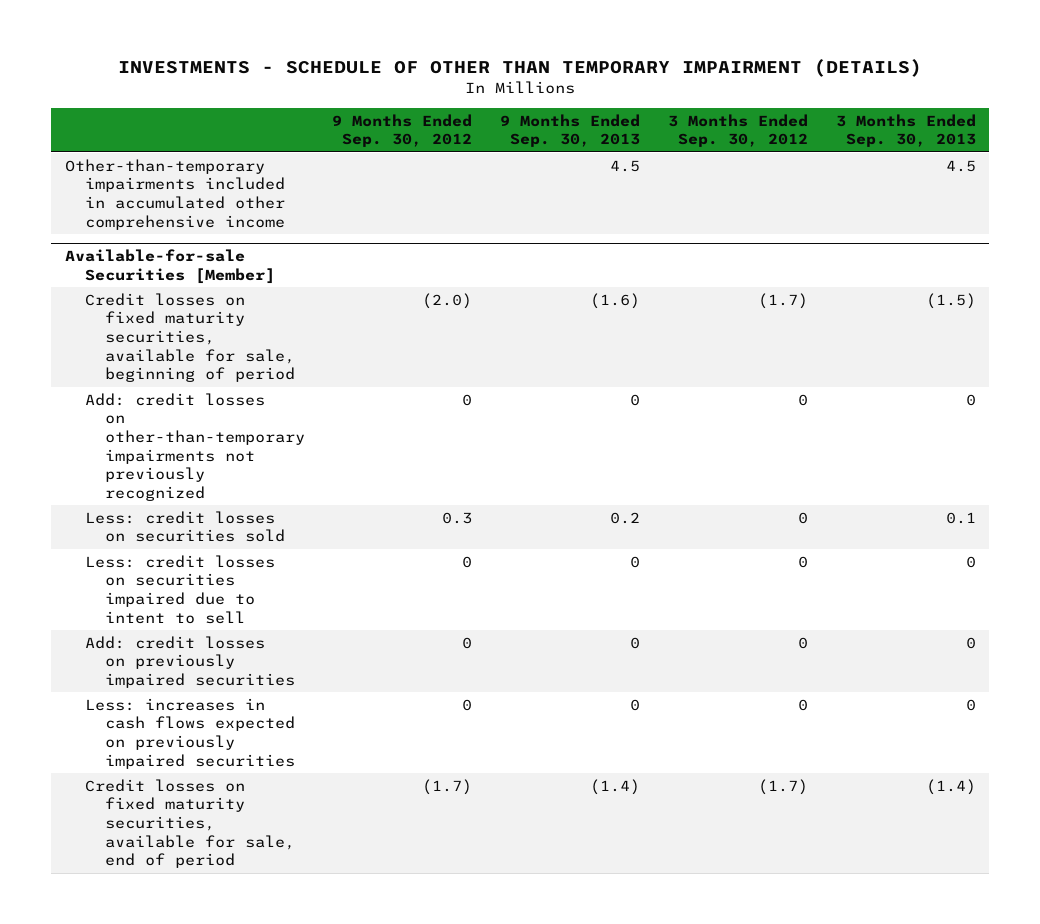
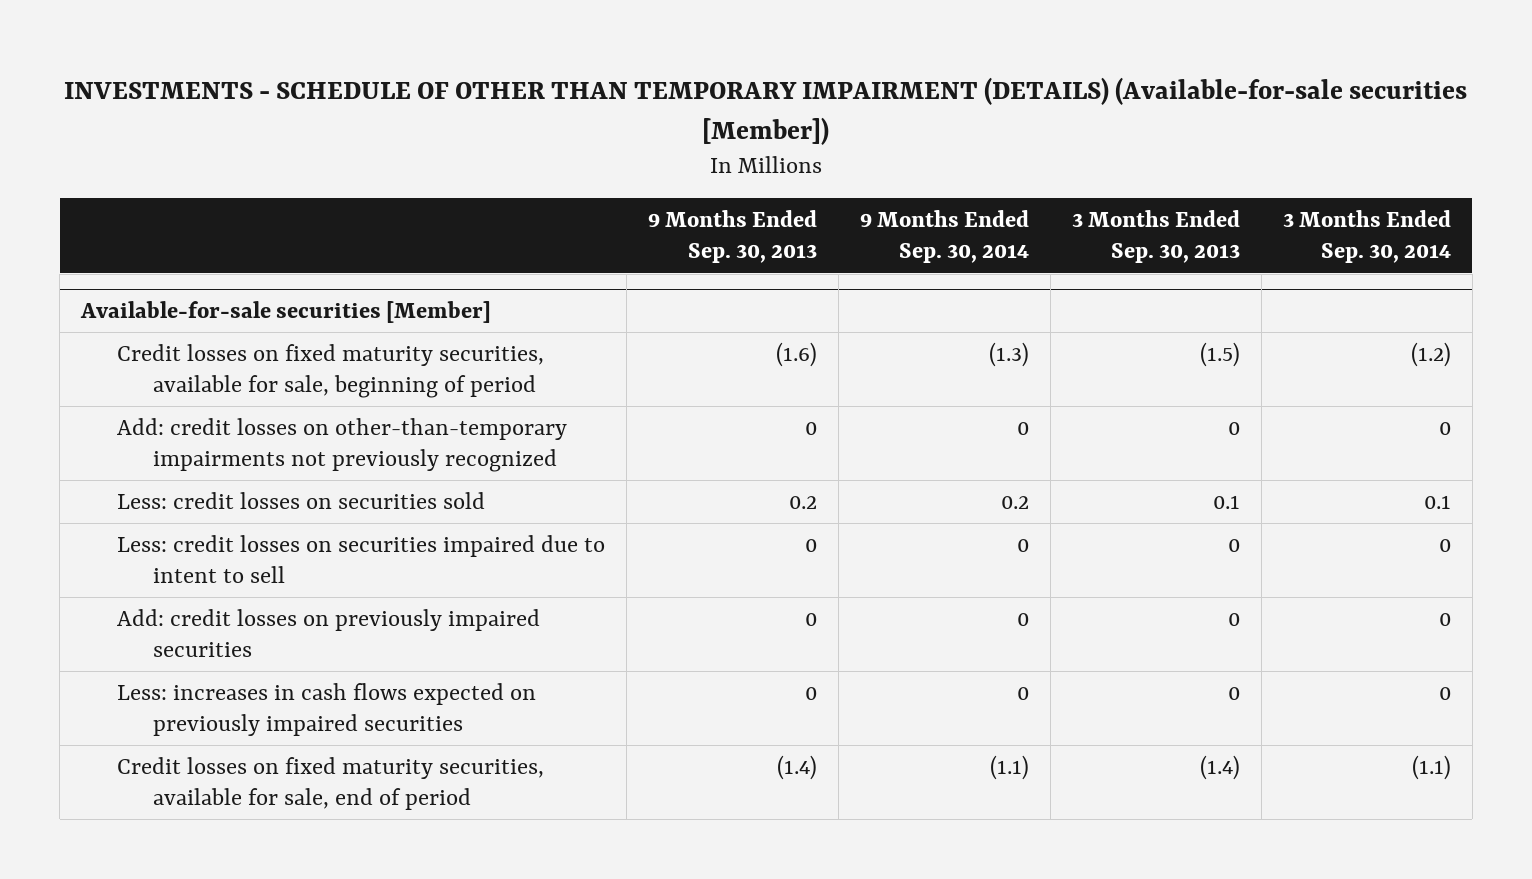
[118,59,923,78] INVESTMENTS - SCHEDULE OF OTHER THAN TEMPORARY IMPAIRMENT (DETAILS) -> [63,77,1467,145] INVESTMENTS - SCHEDULE OF OTHER THAN TEMPORARY IMPAIRMENT (DETAILS) (Available-for-sale securities [Member])
[332,113,473,148] 9 Months Ended Sep. 30, 2012 -> none
[667,113,808,148] 3 Months Ended Sep. 30, 2012 -> none
none -> [859,210,1029,264] 9 Months Ended Sep. 30, 2014
none -> [1282,210,1451,264] 3 Months Ended Sep. 30, 2014
[64,158,285,230] Other-than-temporary impairments included in accumulated other comprehensive income -> none
[64,249,275,284] Available-for-sale Securities [Member] -> [79,301,491,324] Available-for-sale securities [Member]

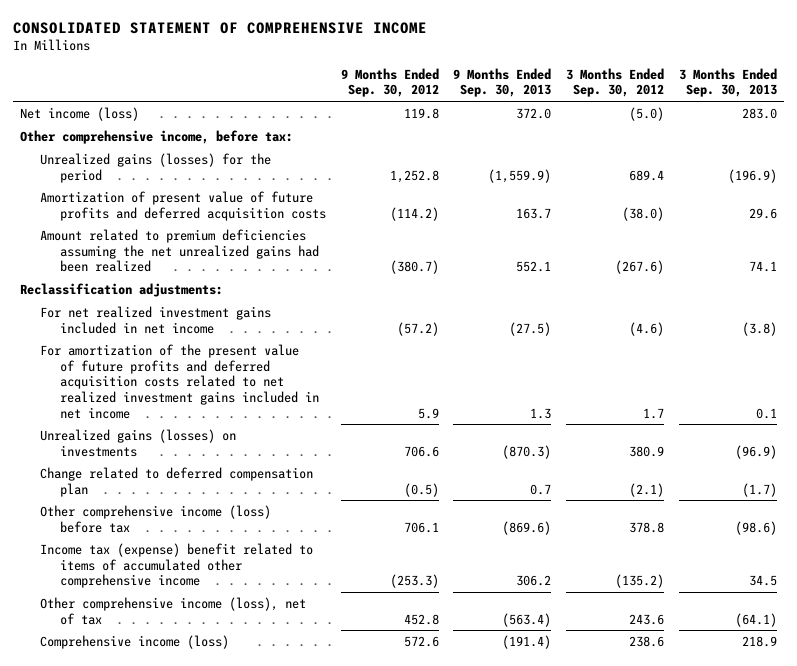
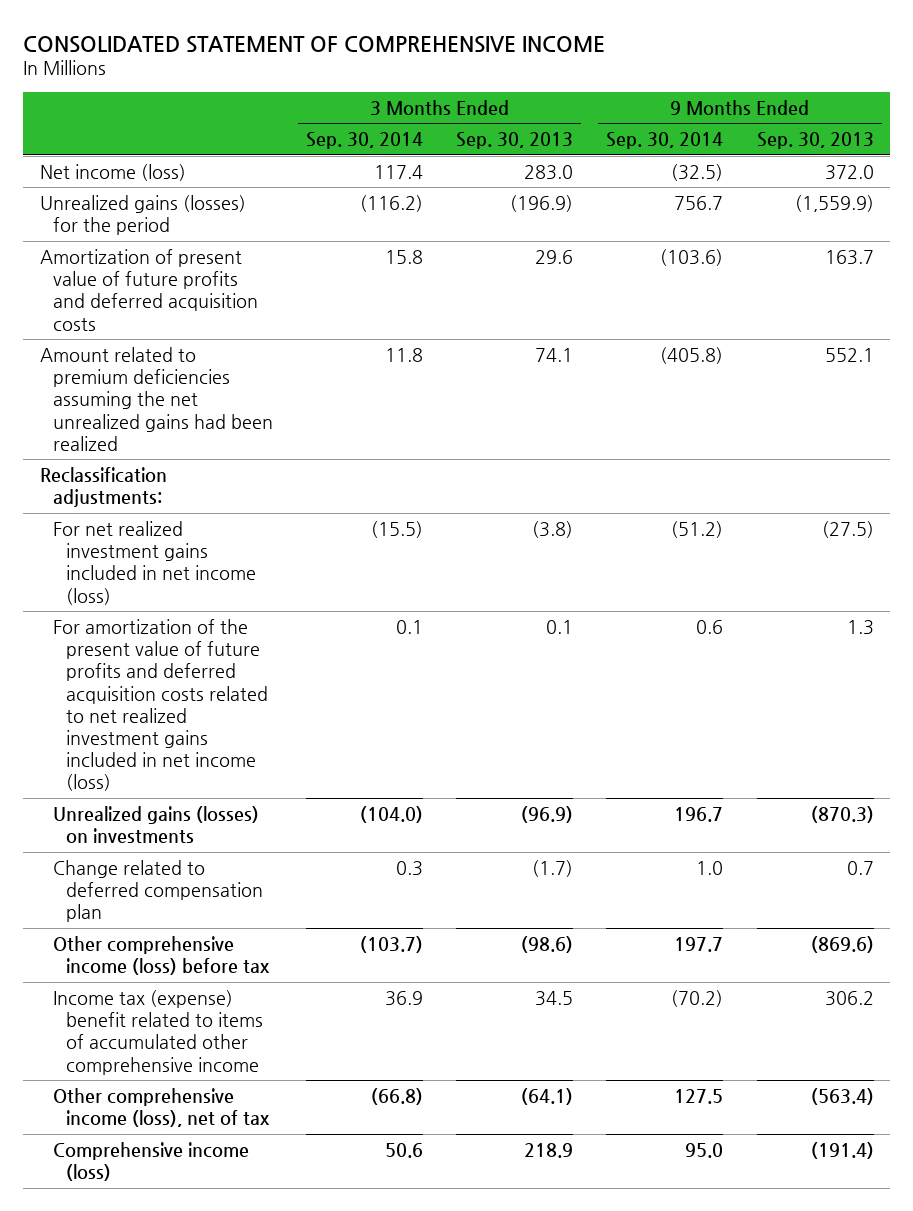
[340,67,439,98] 9 Months Ended Sep. 30, 2012 -> none
[566,67,665,98] 3 Months Ended Sep. 30, 2012 -> none
none -> [305,132,423,150] Sep. 30, 2014
none -> [606,132,724,150] Sep. 30, 2014
[19,129,293,144] Other comprehensive income, before tax: -> none
[39,305,271,334] For net realized investment gains included in net income -> [52,520,256,605] For net realized investment gains included in net income (loss)
[39,343,319,419] For amortization of the present value of future profits and deferred acquisition costs related to net realized investment gains included in net income -> [52,618,268,792] For amortization of the present value of future profits and deferred acquisition costs related to net realized investment gains included in net income (loss)

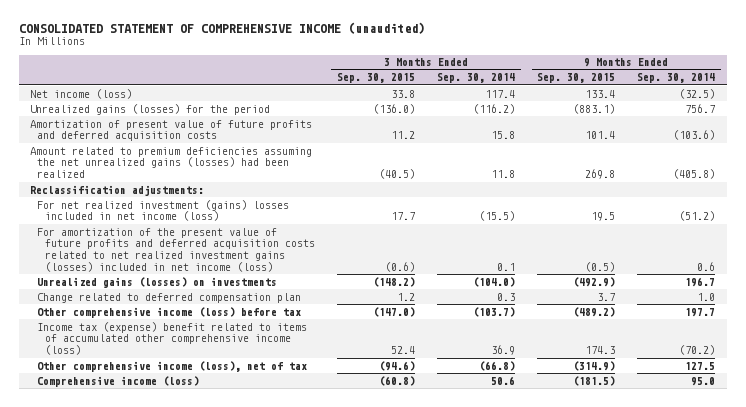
[23,35,606,53] CONSOLIDATED STATEMENT OF COMPREHENSIVE INCOME -> [19,22,426,35] CONSOLIDATED STATEMENT OF COMPREHENSIVE INCOME (unaudited)
[456,132,574,150] Sep. 30, 2013 -> none
[756,132,874,150] Sep. 30, 2013 -> none
none -> [336,73,415,84] Sep. 30, 2015
none -> [537,73,616,84] Sep. 30, 2015
[39,346,273,451] Amount related to premium deficiencies assuming the net unrealized gains had been realized -> [30,146,313,179] Amount related to premium deficiencies assuming the net unrealized gains (losses) had been realized
[52,520,256,605] For net realized investment gains included in net income (loss) -> [37,199,290,222] For net realized investment (gains) losses included in net income (loss)
[52,618,268,792] For amortization of the present value of future profits and deferred acquisition costs related to net realized investment gains included in net income (loss) -> [37,227,315,272] For amortization of the present value of future profits and deferred acquisition costs related to net realized investment gains (losses) included in net income (loss)
[52,989,263,1075] Income tax (expense) benefit related to items of accumulated other comprehensive income -> [37,321,308,356] Income tax (expense) benefit related to items of accumulated other comprehensive income (loss)

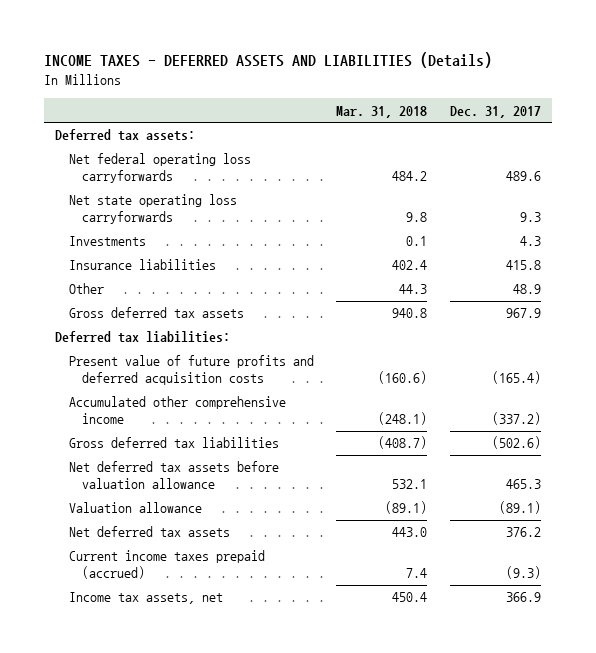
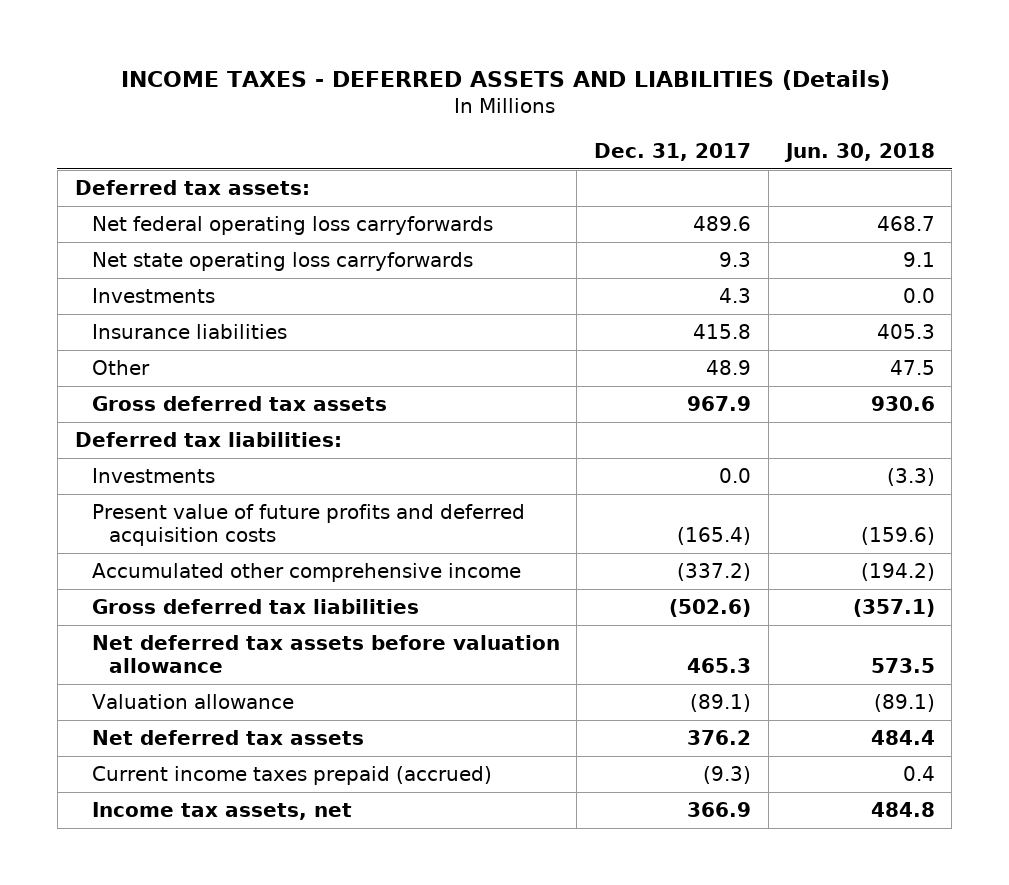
[336,105,428,118] Mar. 31, 2018 -> none
none -> [783,142,935,162] Jun. 30, 2018
none -> [91,468,215,484] Investments

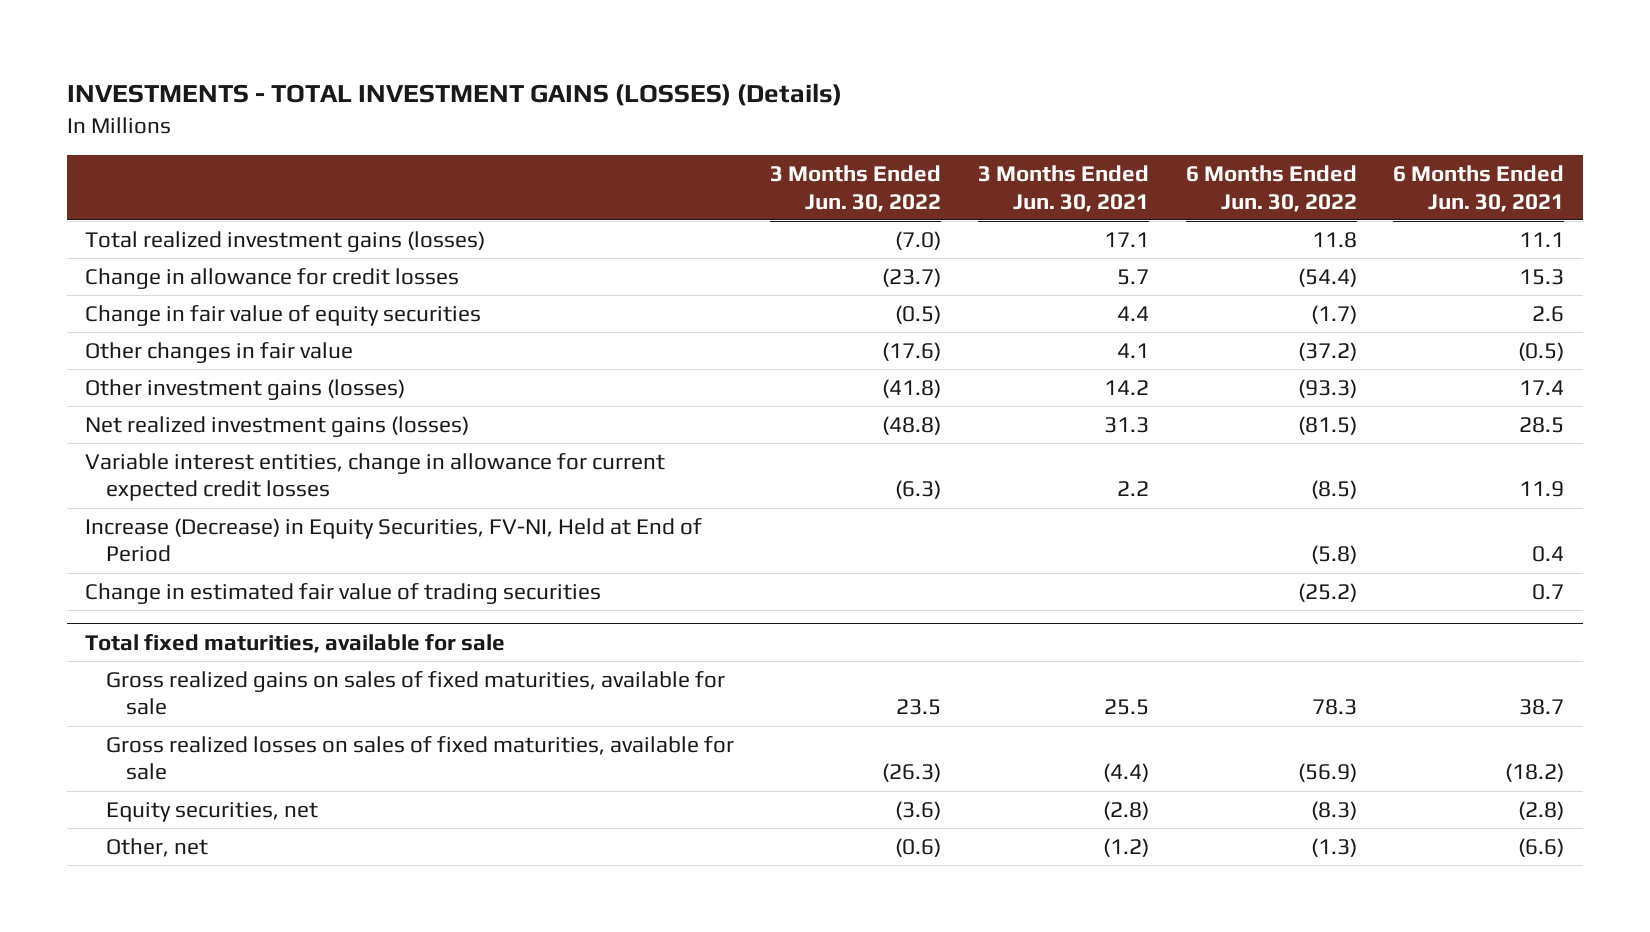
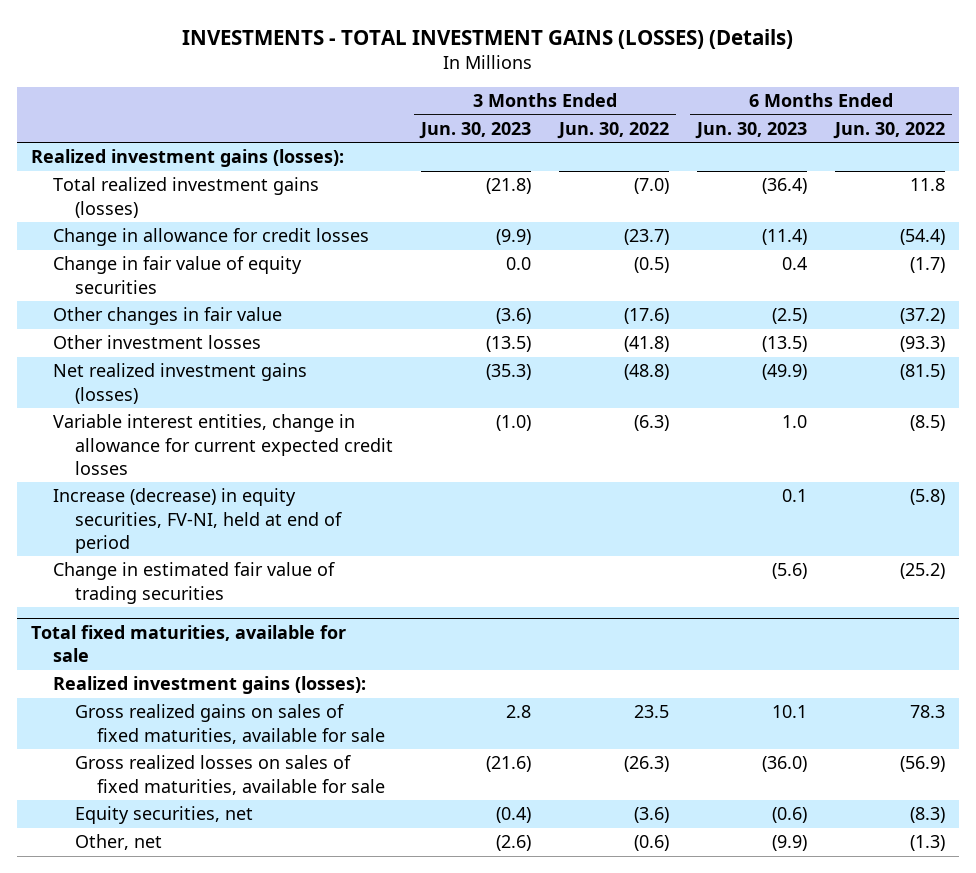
[978,165,1150,212] 3 Months Ended Jun. 30, 2021 -> none
[1393,165,1565,212] 6 Months Ended Jun. 30, 2021 -> none
none -> [419,122,532,140] Jun. 30, 2023
none -> [695,122,808,140] Jun. 30, 2023
none -> [31,149,345,168] Realized investment gains (losses):
[85,378,406,400] Other investment gains (losses) -> [53,335,262,350] Other investment losses
[85,517,703,563] Increase (Decrease) in Equity Securities, FV-NI, Held at End of Period -> [53,488,343,553] Increase (decrease) in equity securities, FV-NI, held at end of period
none -> [53,676,367,695] Realized investment gains (losses):

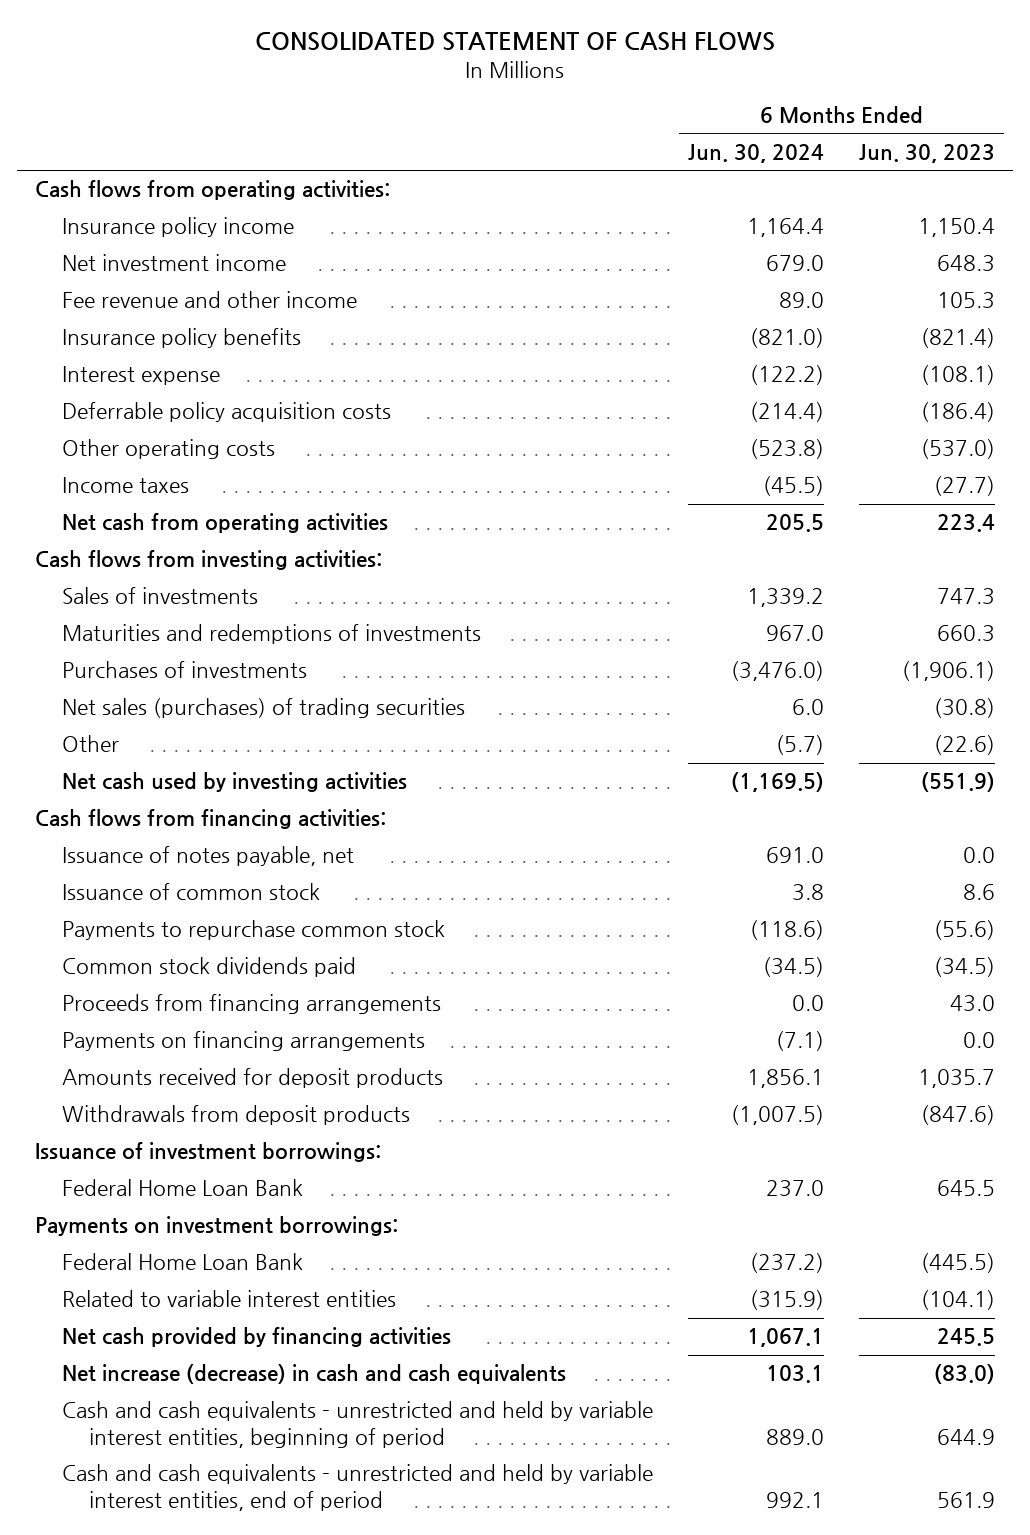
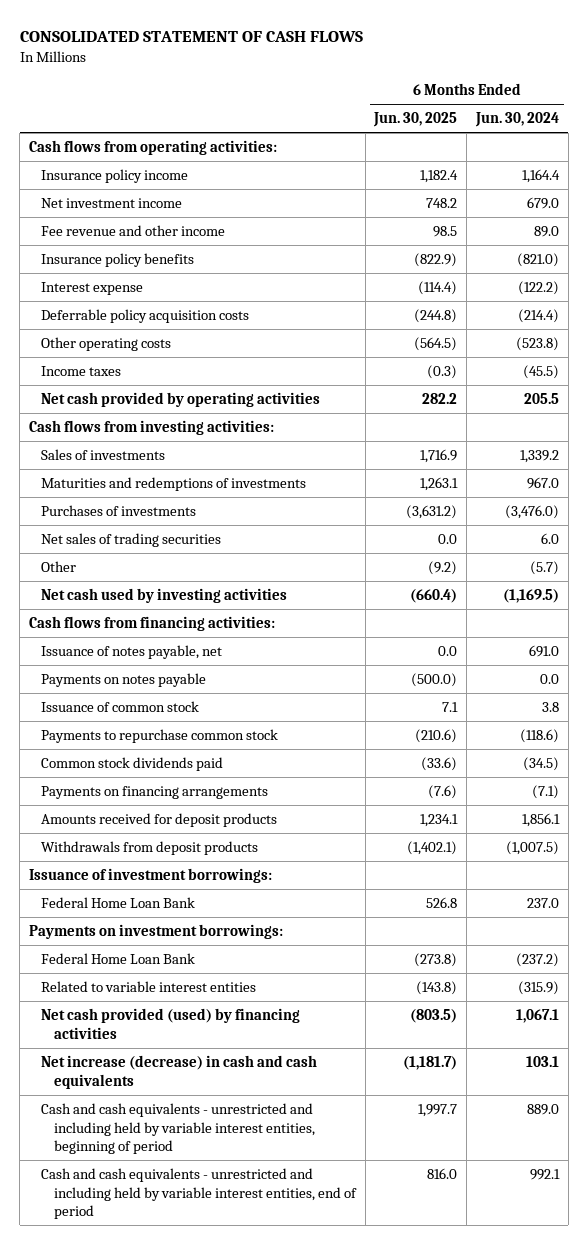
[859,144,996,164] Jun. 30, 2023 -> none
none -> [373,112,458,128] Jun. 30, 2025
[61,513,388,534] Net cash from operating activities -> [41,391,321,407] Net cash provided by operating activities
[61,698,465,719] Net sales (purchases) of trading securities -> [41,532,222,547] Net sales of trading securities
none -> [41,672,207,687] Payments on notes payable
[61,994,441,1015] Proceeds from financing arrangements -> none
[61,1327,451,1348] Net cash provided by financing activities -> [41,1007,301,1039] Net cash provided (used) by financing activities
[61,1401,653,1448] Cash and cash equivalents - unrestricted and held by variable interest entities, beginning of period -> [41,1102,315,1155] Cash and cash equivalents - unrestricted and including held by variable interest entities, beginning of period
[61,1464,653,1511] Cash and cash equivalents - unrestricted and held by variable interest entities, end of period -> [41,1167,357,1220] Cash and cash equivalents - unrestricted and including held by variable interest entities, end of period

